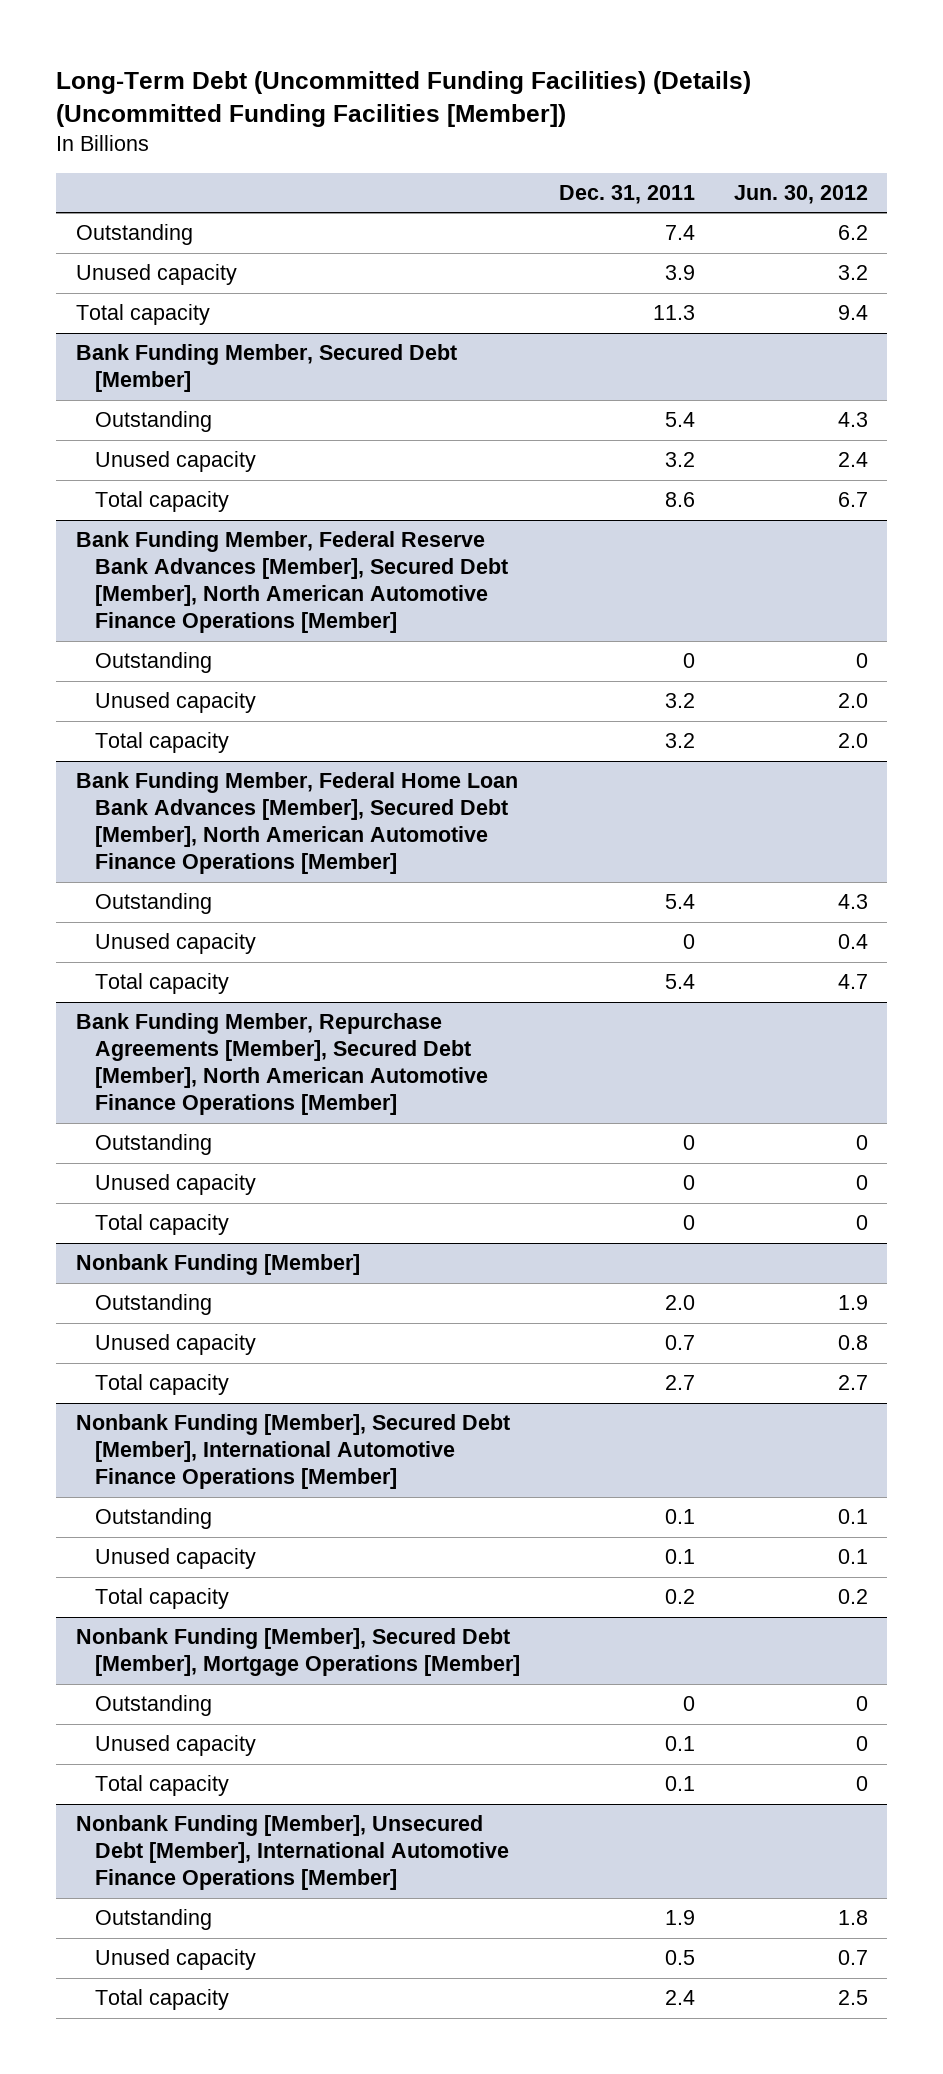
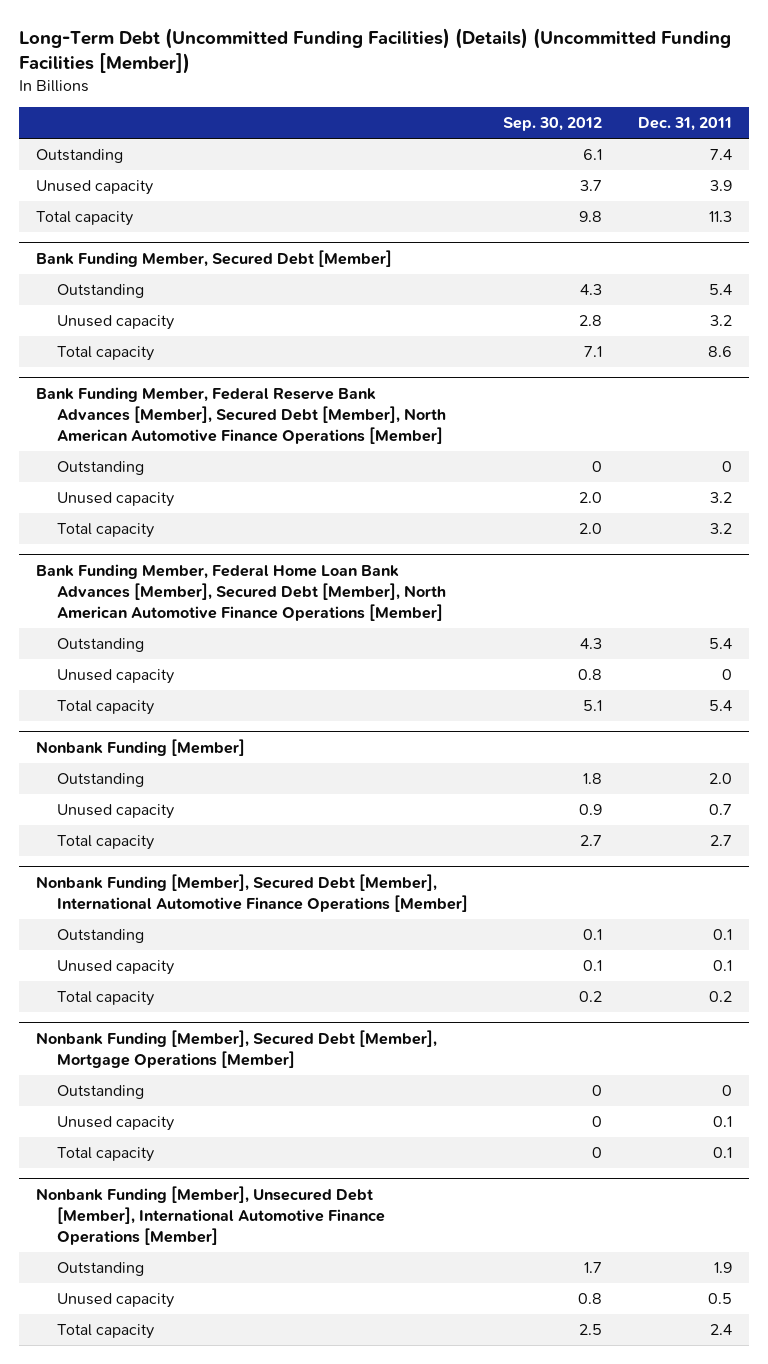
[733,184,868,204] Jun. 30, 2012 -> none
none -> [503,117,603,132] Sep. 30, 2012
[75,1013,488,1116] Bank Funding Member, Repurchase Agreements [Member], Secured Debt [Member], North American Automotive Finance Operations [Member] -> none
[94,1134,212,1156] Outstanding -> none
[94,1174,256,1196] Unused capacity -> none
[94,1214,229,1236] Total capacity -> none

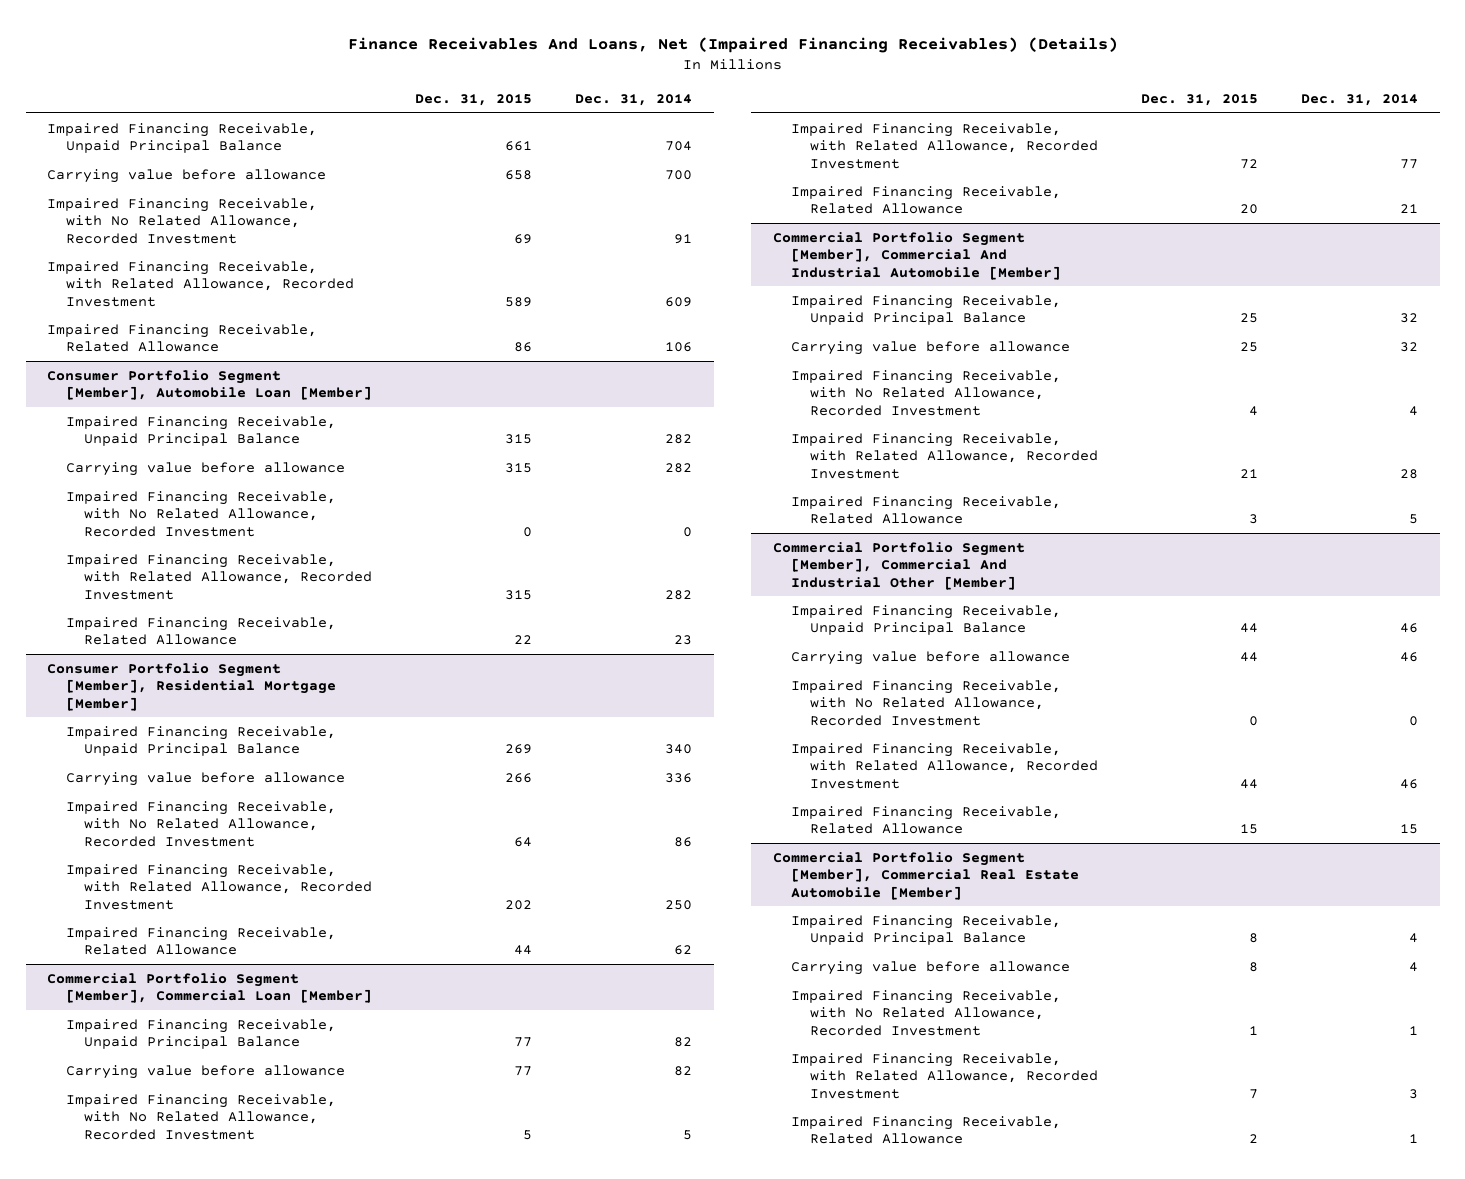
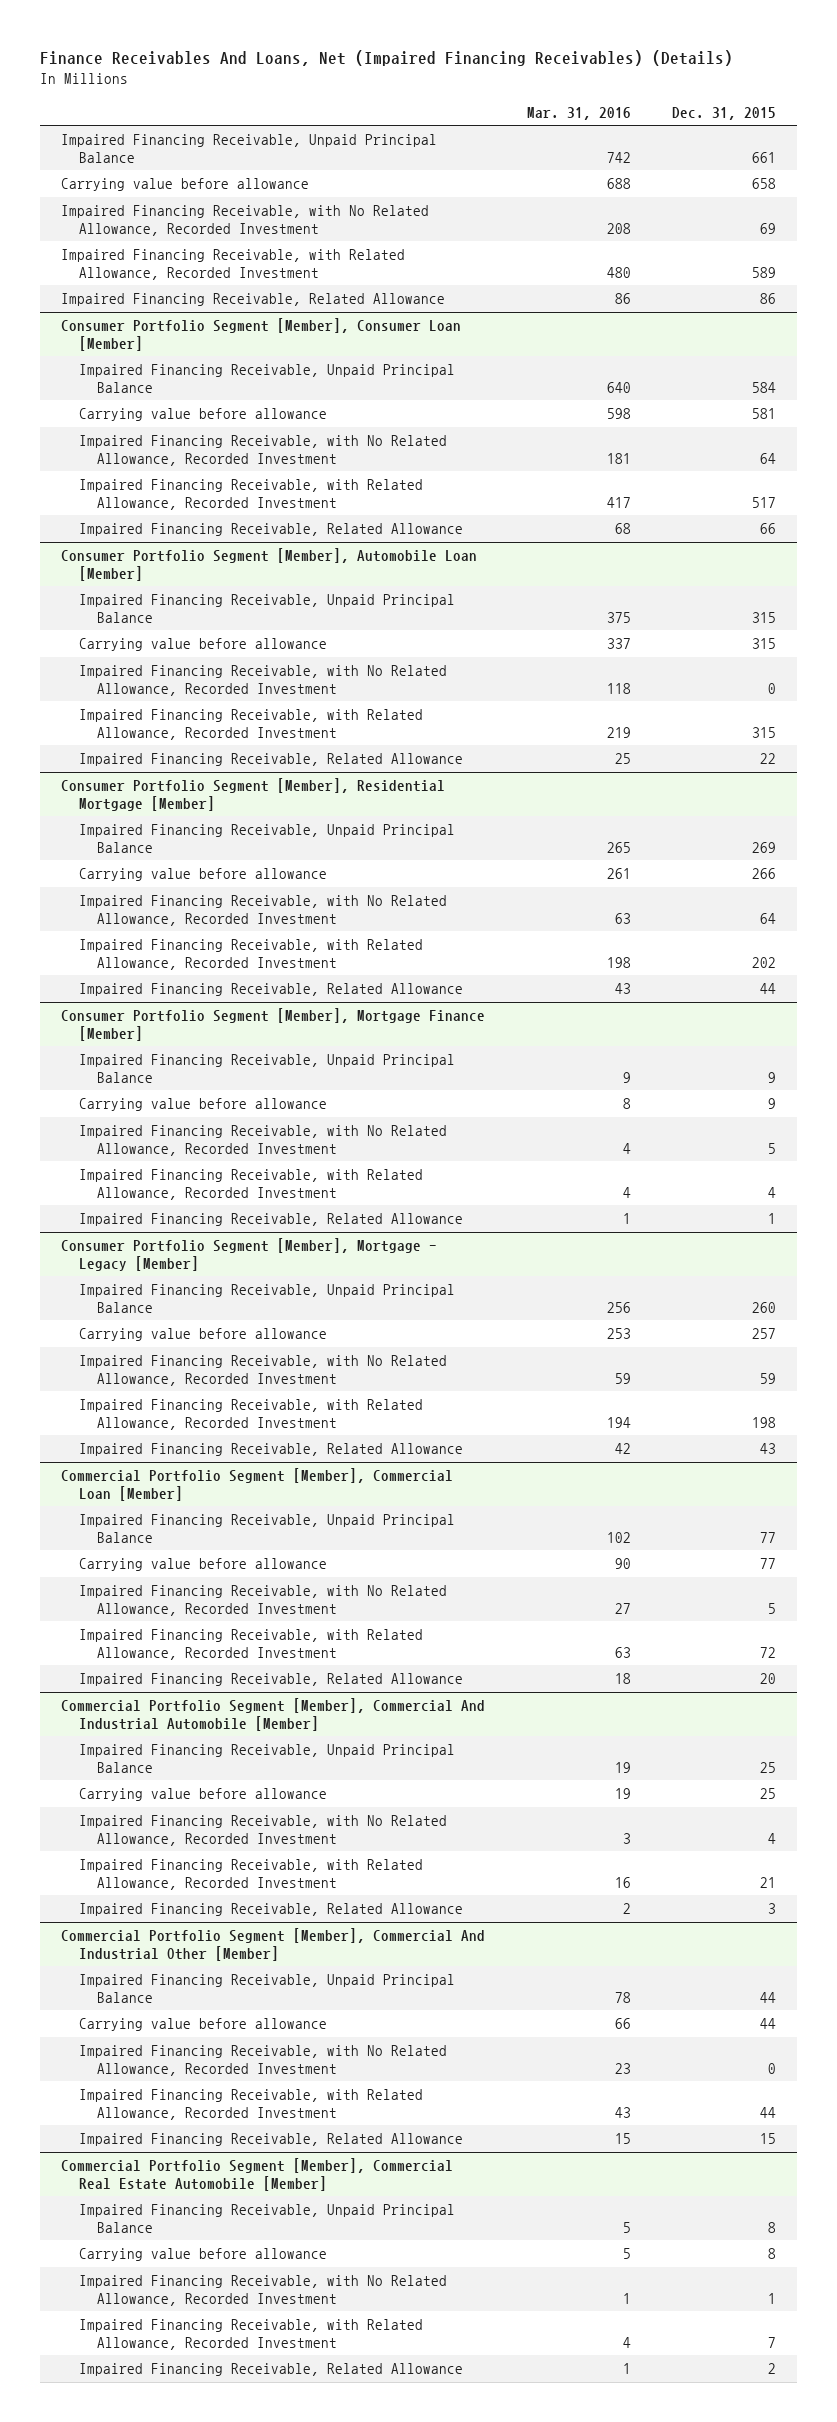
[575,93,693,106] Dec. 31, 2014 -> none
none -> [526,106,631,120] Mar. 31, 2016
none -> [60,318,461,351] Consumer Portfolio Segment [Member], Consumer Loan [Member]
none -> [78,364,455,393] Impaired Financing Receivable, Unpaid Principal Balance
none -> [78,408,327,422] Carrying value before allowance
none -> [78,435,447,466] Impaired Financing Receivable, with No Related Allowance, Recorded Investment
none -> [78,479,423,510] Impaired Financing Receivable, with Related Allowance, Recorded Investment
none -> [78,523,463,537] Impaired Financing Receivable, Related Allowance
none -> [60,1008,485,1041] Consumer Portfolio Segment [Member], Mortgage Finance [Member]
none -> [78,1054,455,1083] Impaired Financing Receivable, Unpaid Principal Balance
none -> [78,1098,327,1112] Carrying value before allowance
none -> [78,1125,447,1156] Impaired Financing Receivable, with No Related Allowance, Recorded Investment
none -> [78,1169,423,1200] Impaired Financing Receivable, with Related Allowance, Recorded Investment
none -> [78,1213,463,1227] Impaired Financing Receivable, Related Allowance
none -> [60,1238,437,1271] Consumer Portfolio Segment [Member], Mortgage - Legacy [Member]
none -> [78,1284,455,1313] Impaired Financing Receivable, Unpaid Principal Balance
none -> [78,1328,327,1342] Carrying value before allowance
none -> [78,1355,447,1386] Impaired Financing Receivable, with No Related Allowance, Recorded Investment
none -> [78,1399,423,1430] Impaired Financing Receivable, with Related Allowance, Recorded Investment
none -> [78,1443,463,1457] Impaired Financing Receivable, Related Allowance

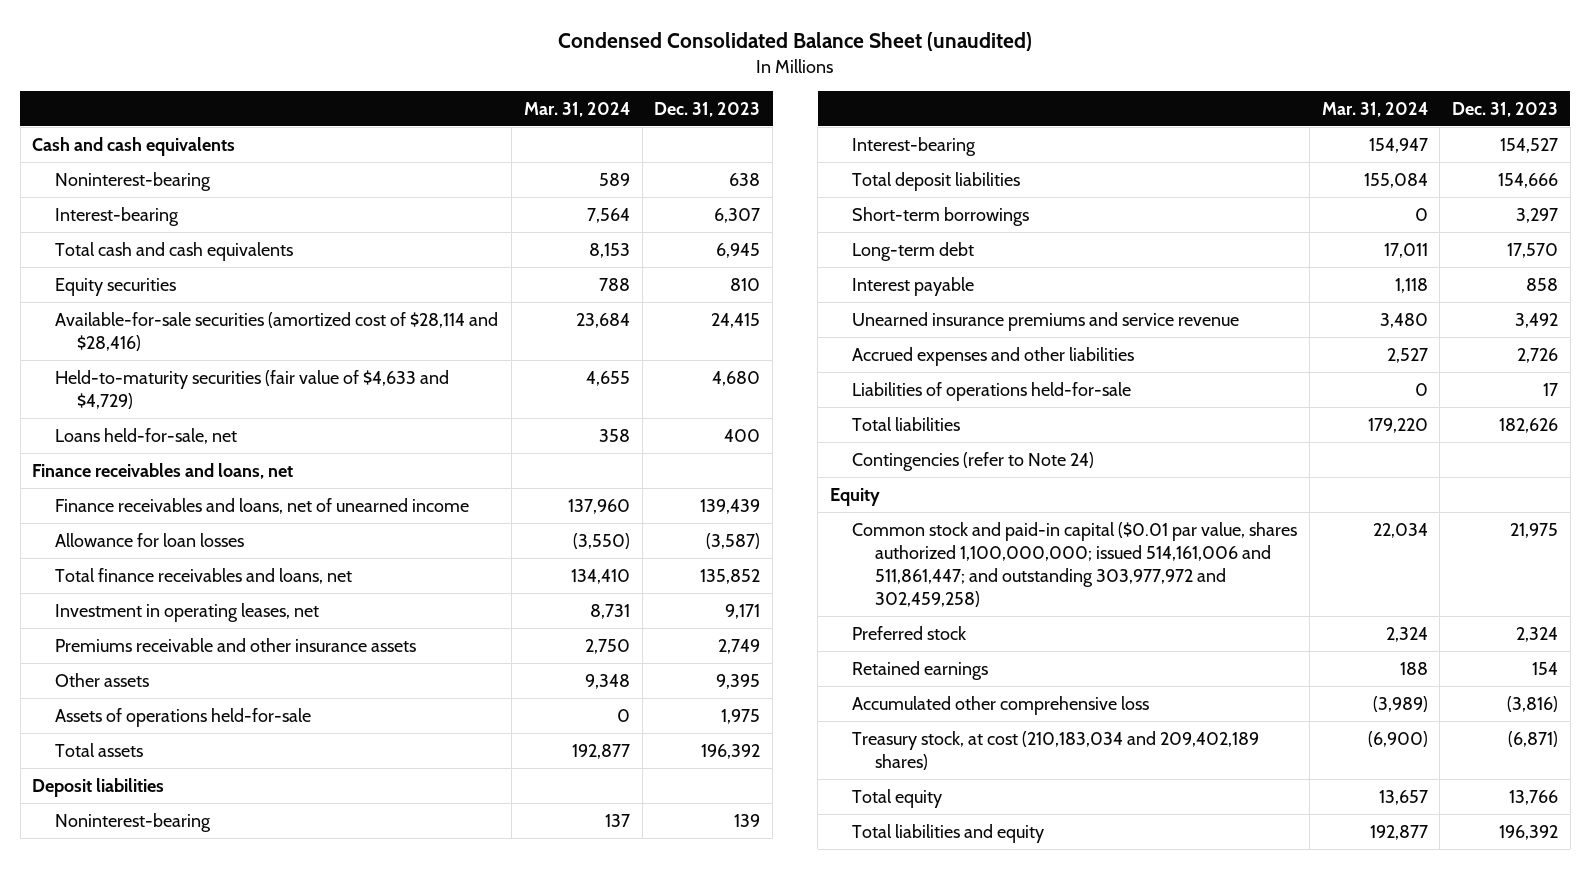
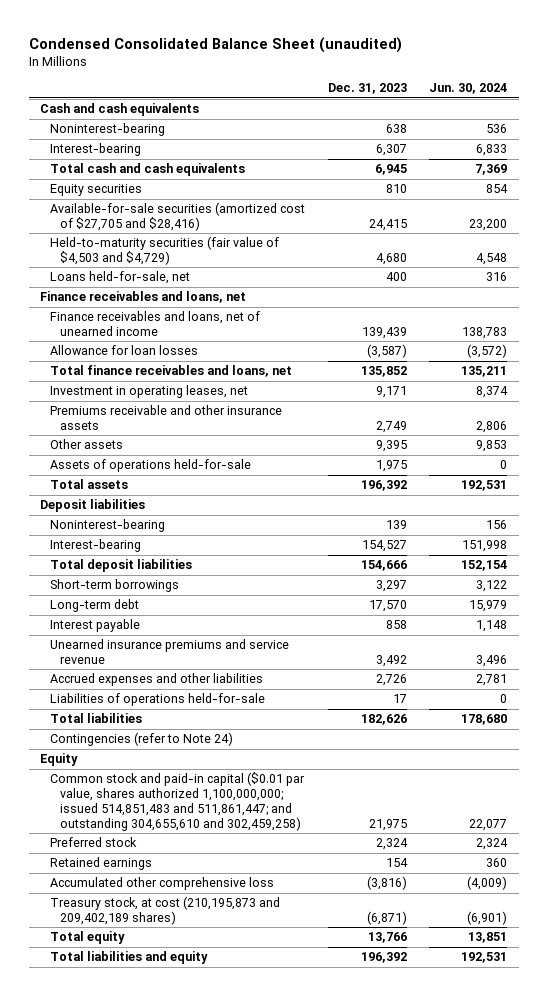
[524,101,631,117] Mar. 31, 2024 -> none
none -> [429,83,508,95] Jun. 30, 2024
[54,311,498,351] Available-for-sale securities (amortized cost of $28,114 and $28,416) -> [50,202,306,232] Available-for-sale securities (amortized cost of $27,705 and $28,416)
[54,369,449,409] Held-to-maturity securities (fair value of $4,633 and $4,729) -> [50,236,280,266] Held-to-maturity securities (fair value of $4,503 and $4,729)
[852,521,1298,607] Common stock and paid-in capital ($0.01 par value, shares authorized 1,100,000,000; issued 514,161,006 and 511,861,447; and outstanding 303,977,972 and 302,459,258) -> [50,772,306,831] Common stock and paid-in capital ($0.01 par value, shares authorized 1,100,000,000; issued 514,851,483 and 511,861,447; and outstanding 304,655,610 and 302,459,258)
[852,730,1260,770] Treasury stock, at cost (210,183,034 and 209,402,189 shares) -> [50,896,281,926] Treasury stock, at cost (210,195,873 and 209,402,189 shares)

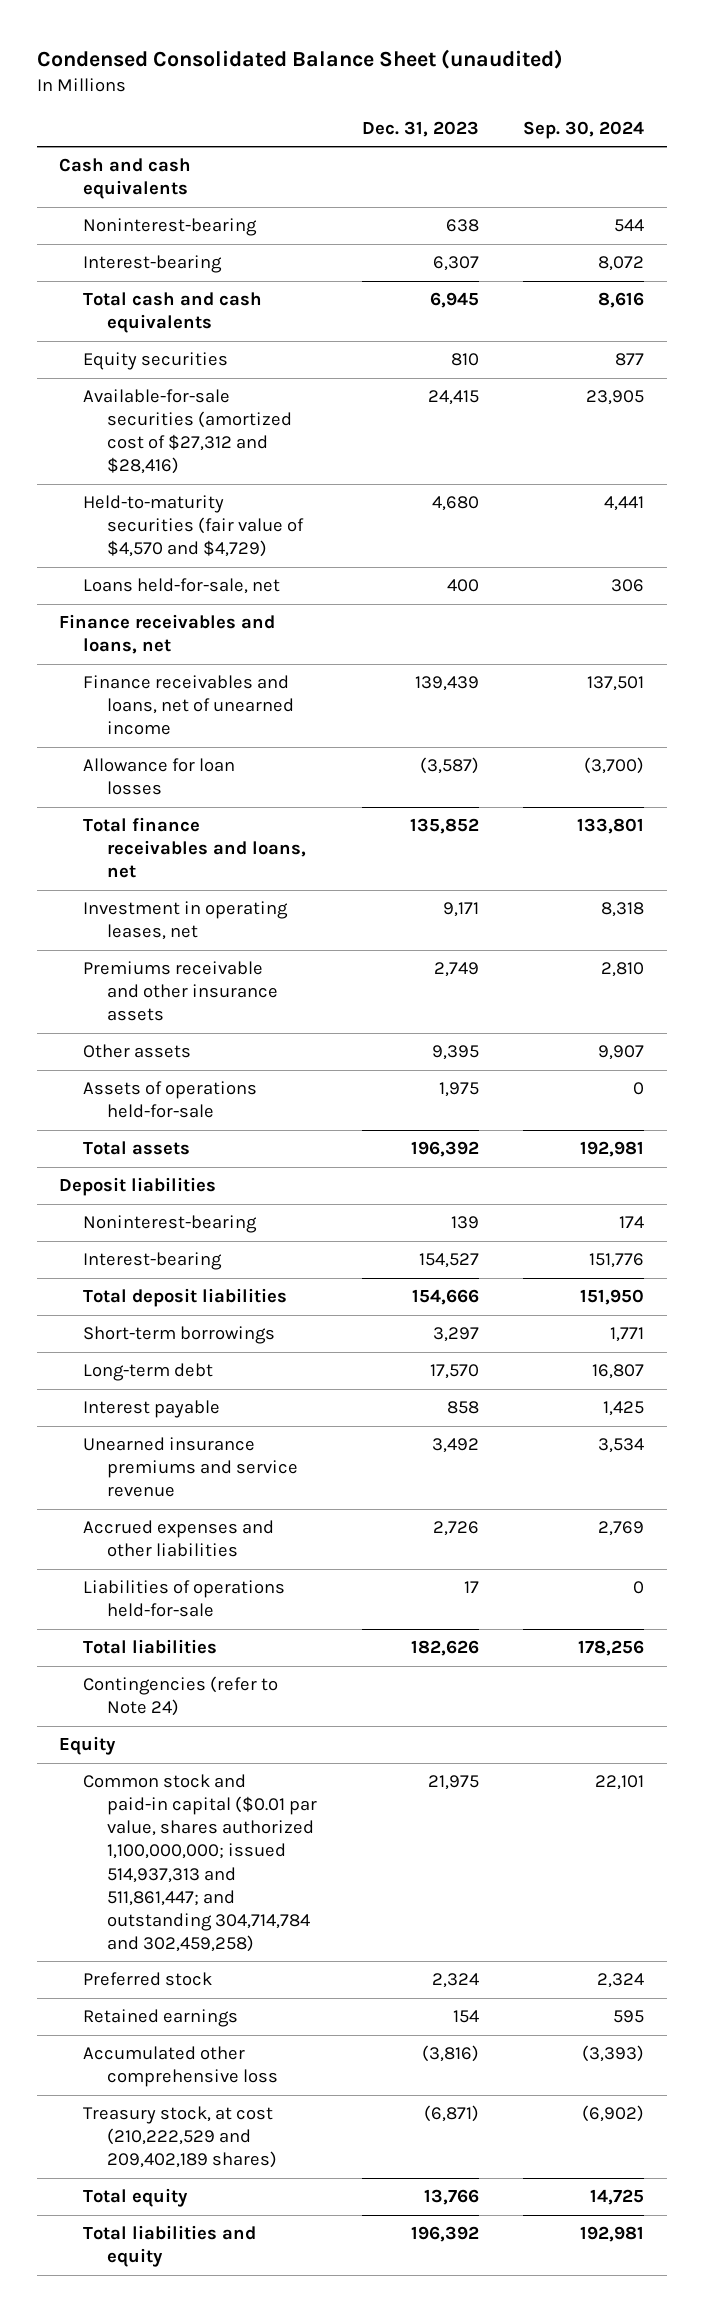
[429,83,508,95] Jun. 30, 2024 -> none
none -> [523,121,645,140] Sep. 30, 2024
[50,202,306,232] Available-for-sale securities (amortized cost of $27,705 and $28,416) -> [83,389,293,475] Available-for-sale securities (amortized cost of $27,312 and $28,416)
[50,236,280,266] Held-to-maturity securities (fair value of $4,503 and $4,729) -> [83,495,305,558] Held-to-maturity securities (fair value of $4,570 and $4,729)
[50,772,306,831] Common stock and paid-in capital ($0.01 par value, shares authorized 1,100,000,000; issued 514,851,483 and 511,861,447; and outstanding 304,655,610 and 302,459,258) -> [83,1774,318,1952] Common stock and paid-in capital ($0.01 par value, shares authorized 1,100,000,000; issued 514,937,313 and 511,861,447; and outstanding 304,714,784 and 302,459,258)
[50,896,281,926] Treasury stock, at cost (210,195,873 and 209,402,189 shares) -> [83,2106,278,2169] Treasury stock, at cost (210,222,529 and 209,402,189 shares)

